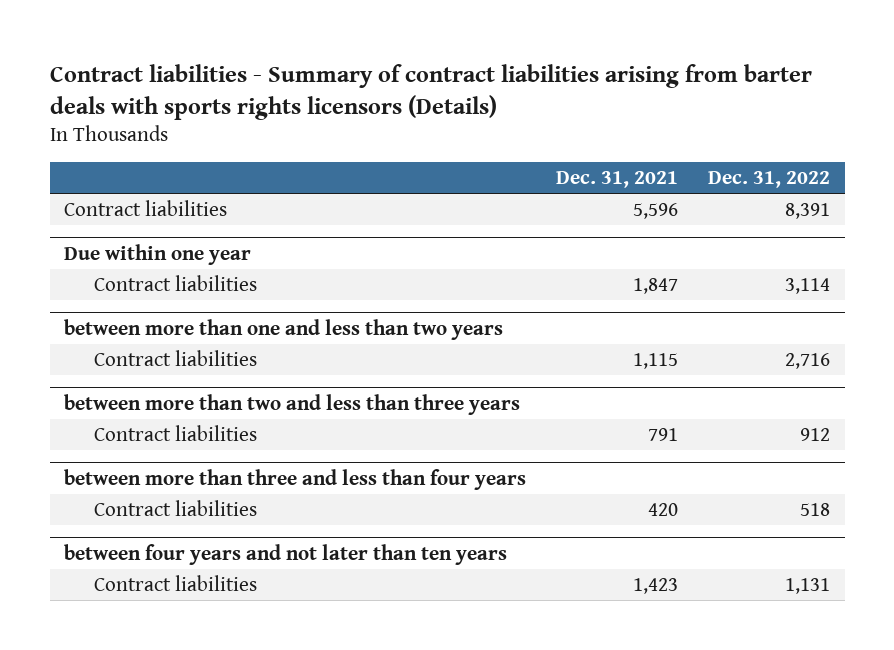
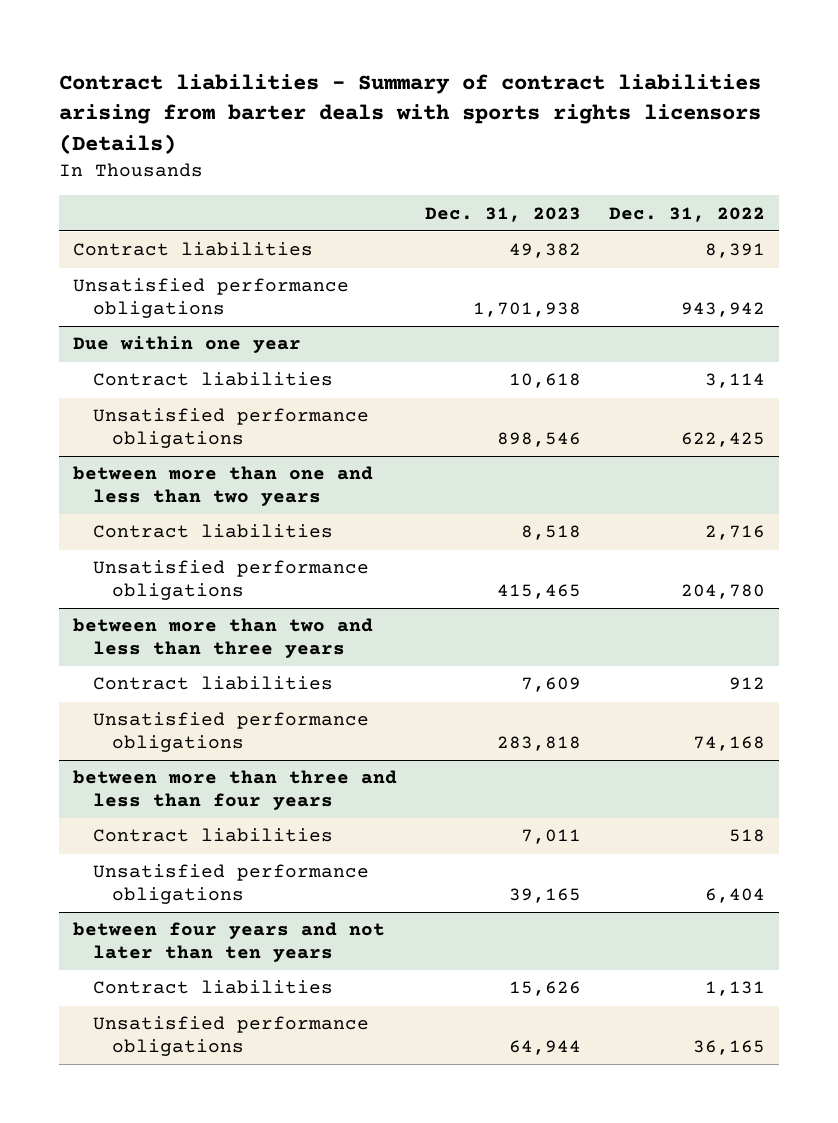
[556,170,679,188] Dec. 31, 2021 -> none
none -> [425,206,582,222] Dec. 31, 2023
none -> [73,278,350,319] Unsatisfied performance obligations
none -> [92,408,369,449] Unsatisfied performance obligations
none -> [92,560,369,601] Unsatisfied performance obligations
none -> [92,712,369,753] Unsatisfied performance obligations
none -> [92,864,369,905] Unsatisfied performance obligations
none -> [92,1016,369,1057] Unsatisfied performance obligations

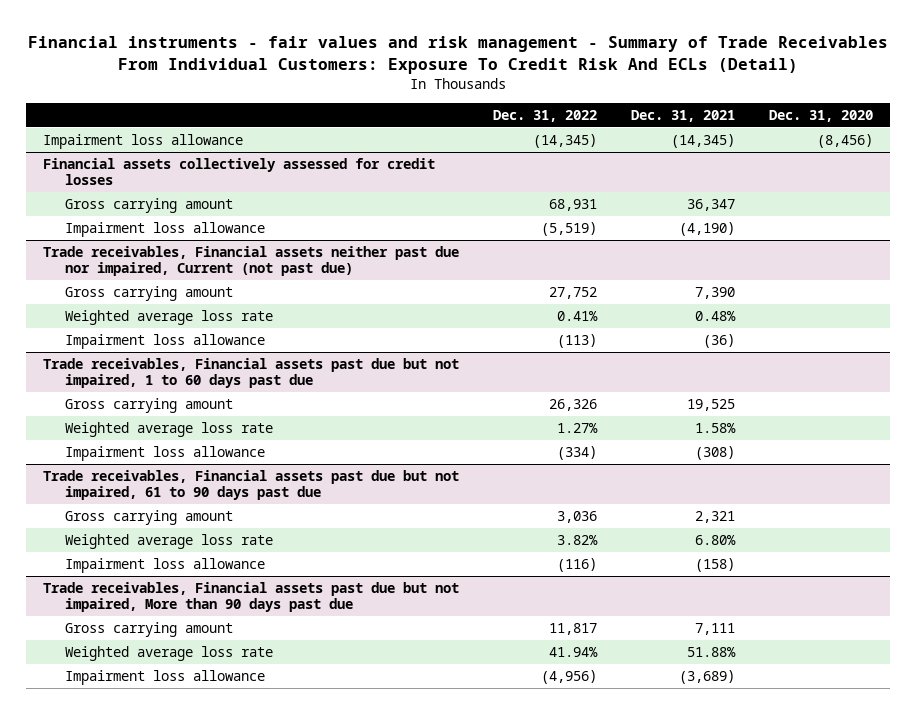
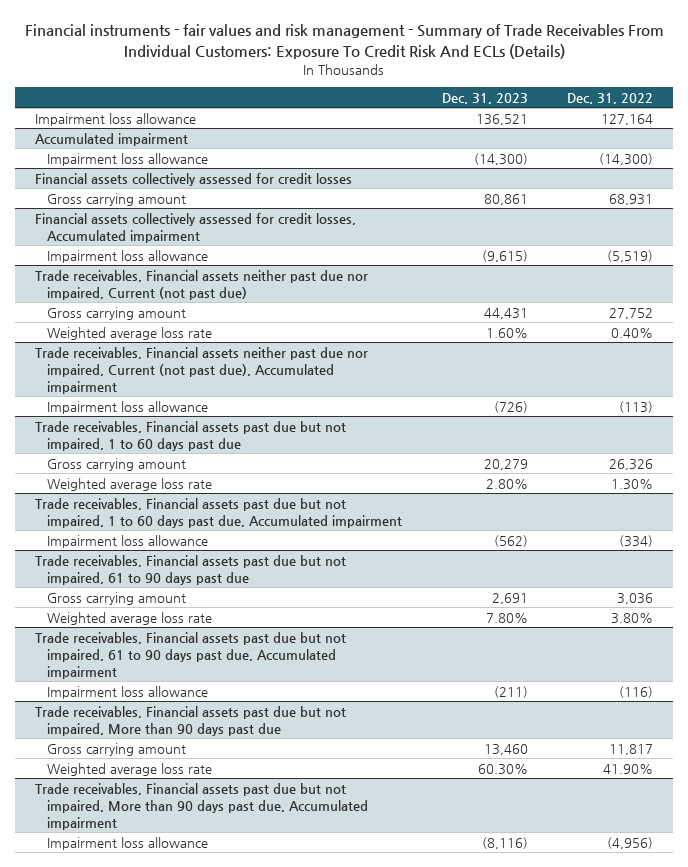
[28,36,889,75] Financial instruments - fair values and risk management - Summary of Trade Receivables From Individual Customers: Exposure To Credit Risk And ECLs (Detail) -> [24,24,664,59] Financial instruments - fair values and risk management - Summary of Trade Receivables From Individual Customers: Exposure To Credit Risk And ECLs (Details)
[630,110,735,123] Dec. 31, 2021 -> none
[768,110,873,123] Dec. 31, 2020 -> none
none -> [441,92,528,104] Dec. 31, 2023
[533,133,598,148] (14,345) -> [601,113,654,125] 127,164
none -> [34,132,188,146] Accumulated impairment
none -> [47,152,209,166] Impairment loss allowance
none -> [34,212,356,243] Financial assets collectively assessed for credit losses, Accumulated impairment
[557,310,599,321] 0.41% -> [611,327,654,338] 0.40%
none -> [34,346,368,394] Trade receivables, Financial assets neither past due nor impaired, Current (not past due), Accumulated impairment
[557,422,599,433] 1.27% -> [611,478,654,490] 1.30%
none -> [34,497,403,528] Trade receivables, Financial assets past due but not impaired, 1 to 60 days past due, Accumulated impairment
[557,534,599,545] 3.82% -> [611,612,654,624] 3.80%
none -> [34,631,346,679] Trade receivables, Financial assets past due but not impaired, 61 to 90 days past due, Accumulated impairment
[549,646,599,657] 41.94% -> [603,763,654,774] 41.90%
none -> [34,782,369,830] Trade receivables, Financial assets past due but not impaired, More than 90 days past due, Accumulated impairment

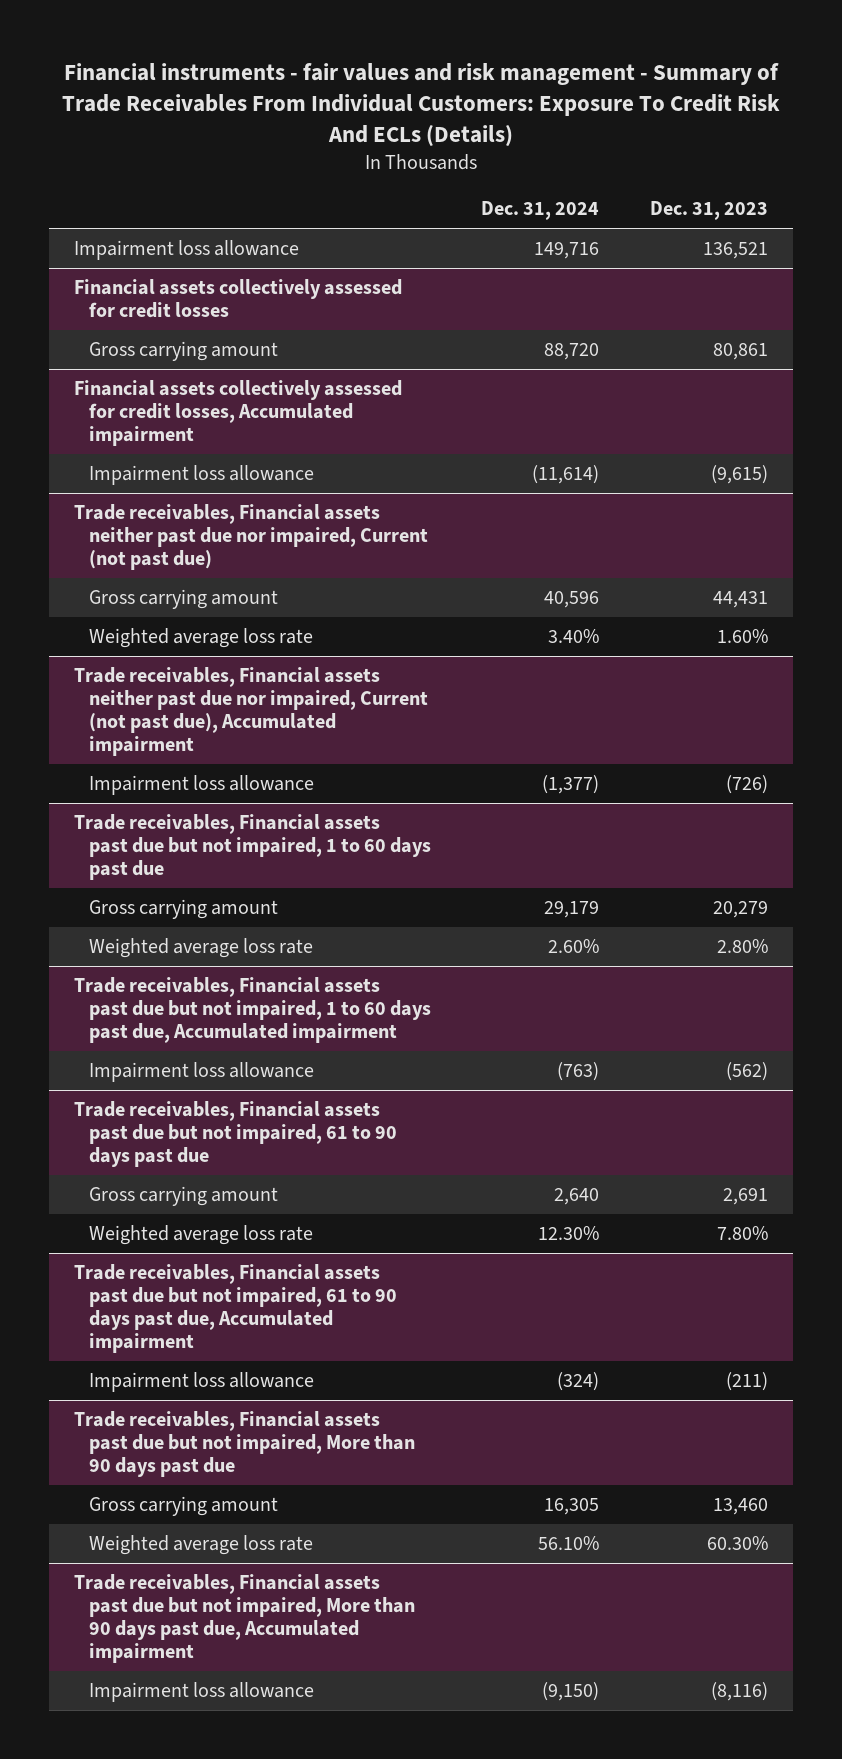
[567,92,654,104] Dec. 31, 2022 -> none
none -> [481,201,600,221] Dec. 31, 2024
[34,132,188,146] Accumulated impairment -> none
[47,152,209,166] Impairment loss allowance -> none

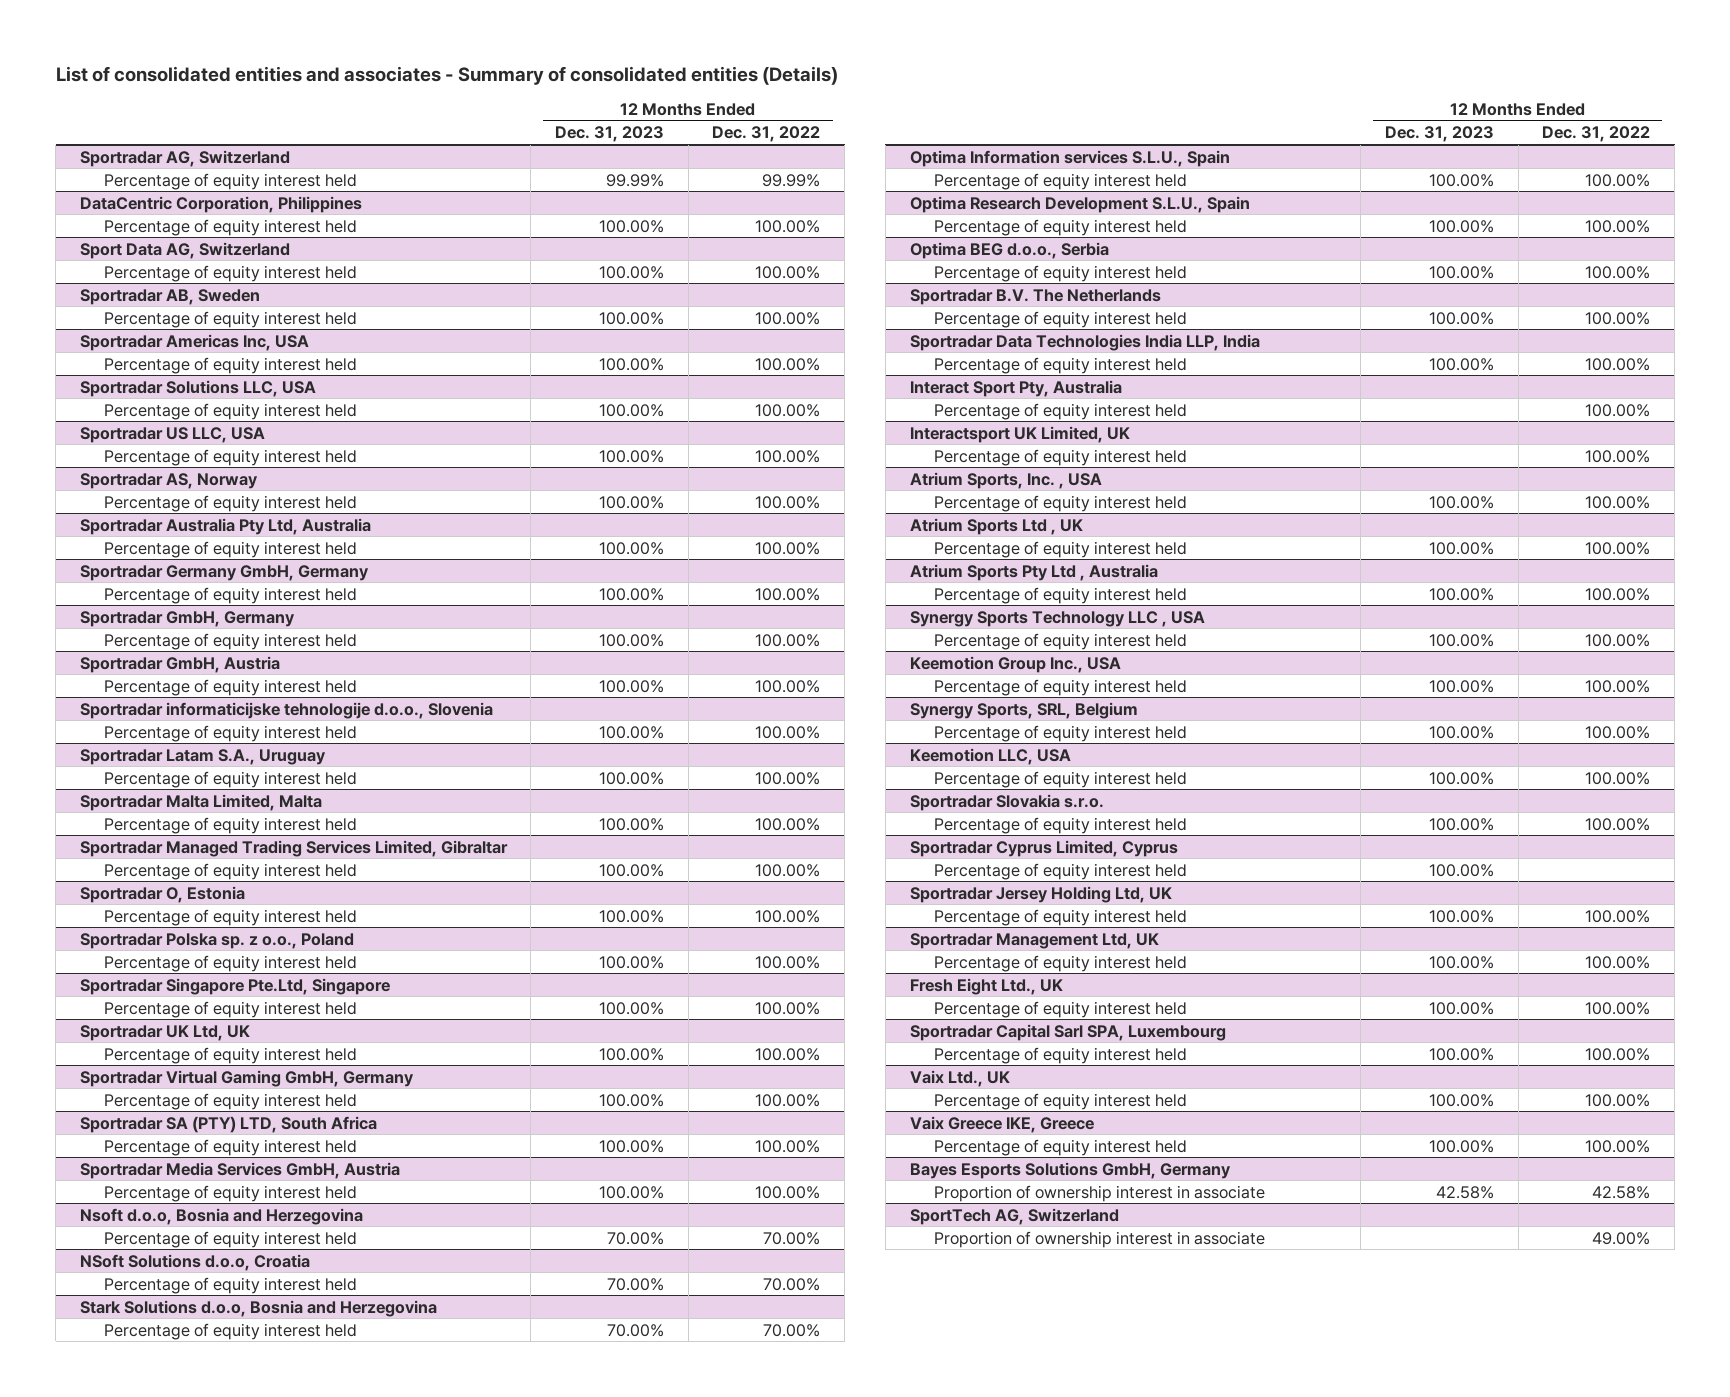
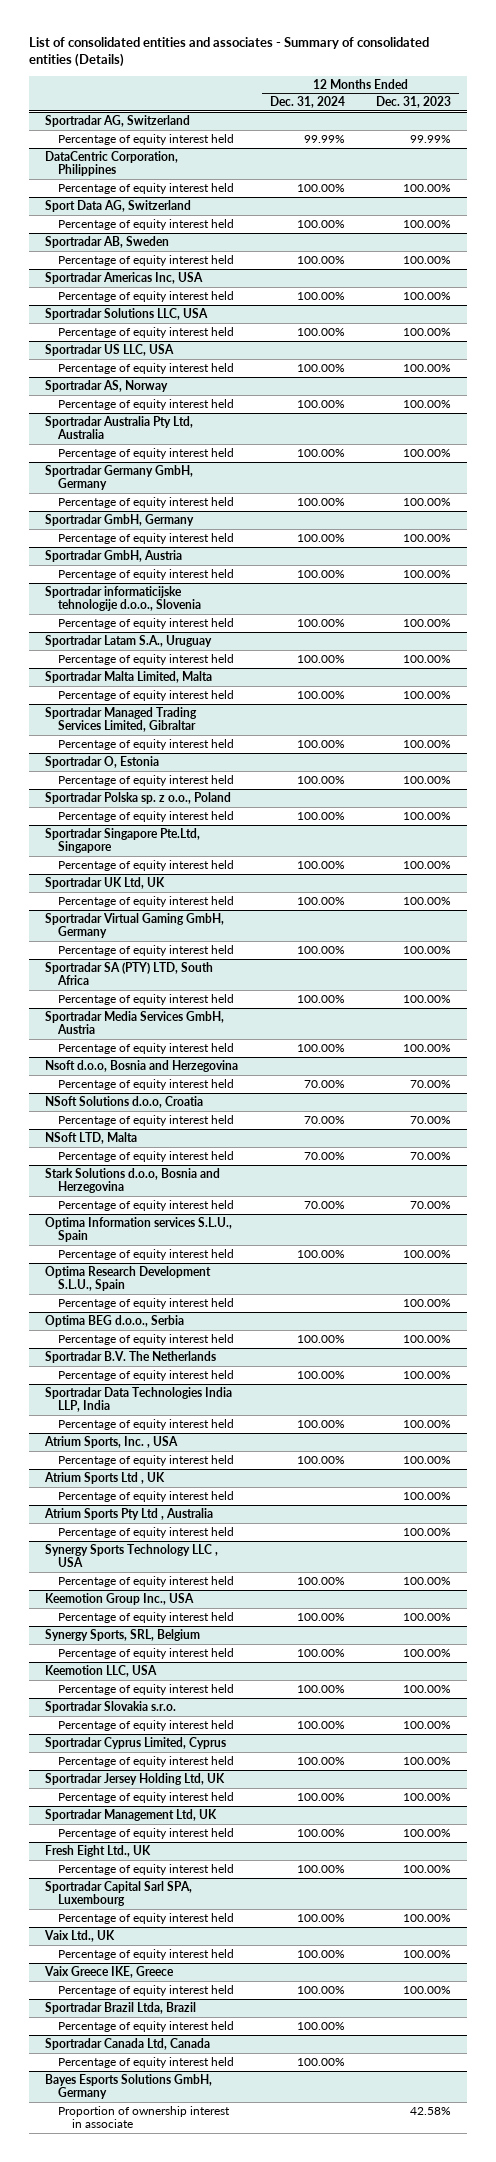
[712,126,821,143] Dec. 31, 2022 -> none
none -> [269,96,345,109] Dec. 31, 2024
none -> [44,1131,137,1144] NSoft LTD, Malta
none -> [58,1150,235,1162] Percentage of equity interest held
[909,379,1122,397] Interact Sport Pty, Australia -> none
[933,402,1187,420] Percentage of equity interest held -> none
[909,425,1130,443] Interactsport UK Limited, UK -> none
[933,448,1187,466] Percentage of equity interest held -> none
none -> [44,2001,196,2014] Sportradar Brazil Ltda, Brazil
none -> [58,2020,235,2032] Percentage of equity interest held
none -> [44,2037,210,2050] Sportradar Canada Ltd, Canada
none -> [58,2056,235,2068] Percentage of equity interest held
[909,1207,1119,1225] SportTech AG, Switzerland -> none
[933,1230,1265,1248] Proportion of ownership interest in associate -> none

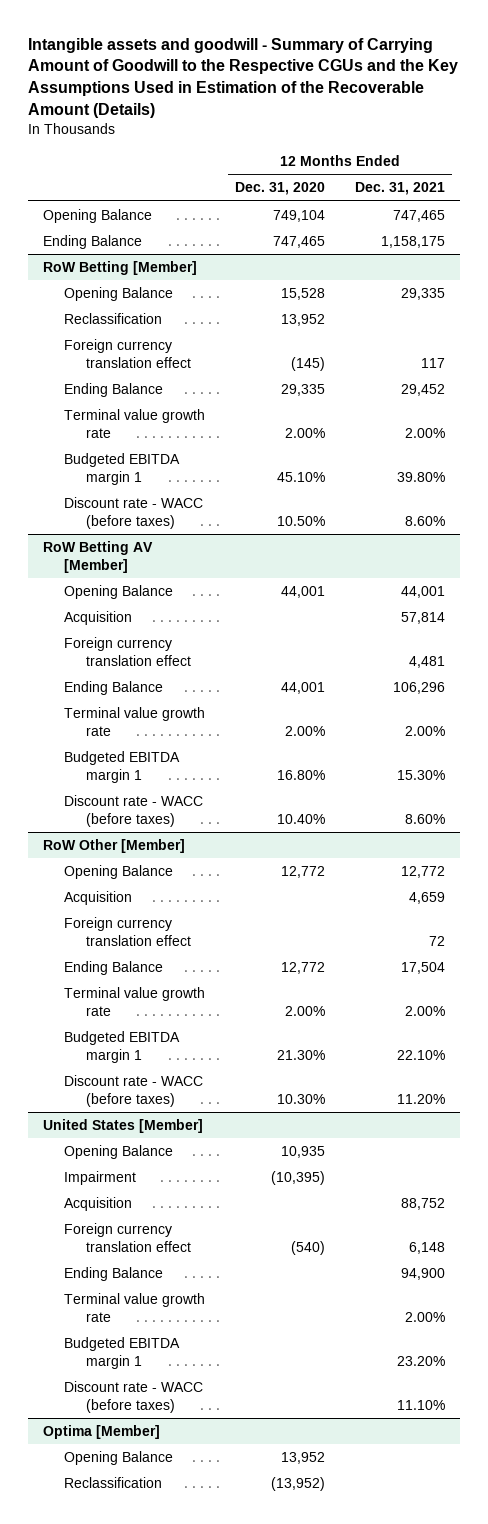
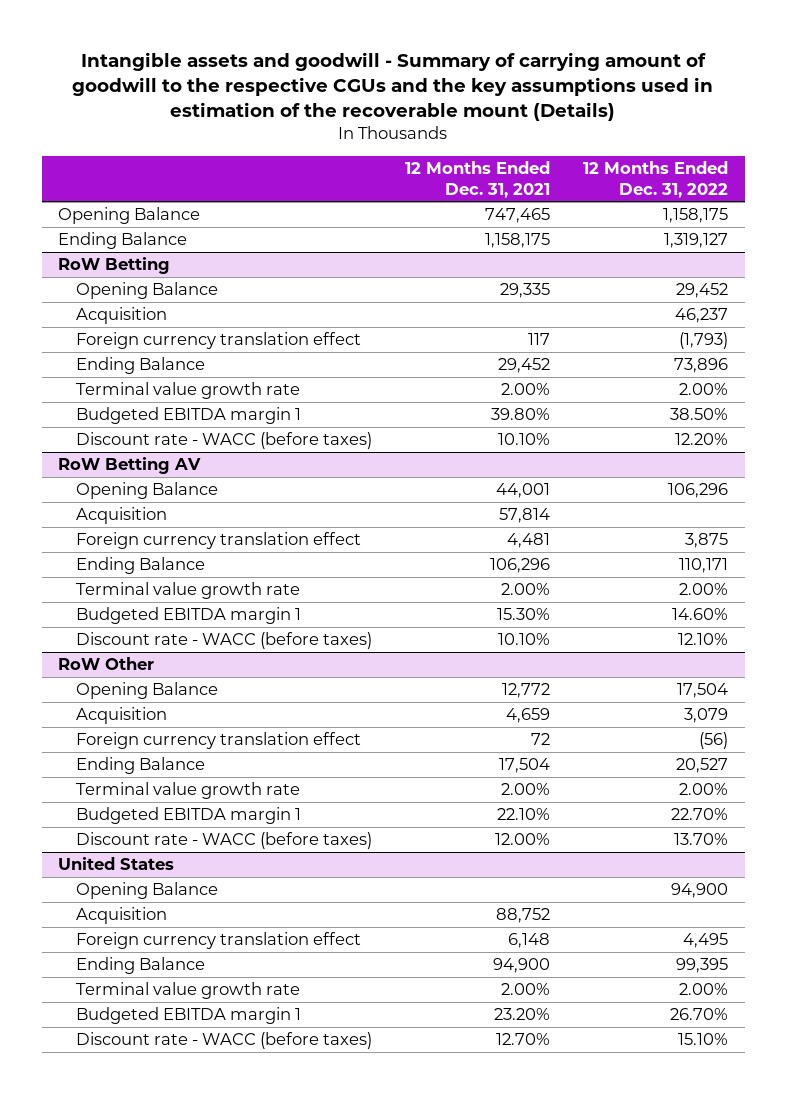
[27,37,458,119] Intangible assets and goodwill - Summary of Carrying Amount of Goodwill to the Respective CGUs and the Key Assumptions Used in Estimation of the Recoverable Amount (Details) -> [72,51,714,122] Intangible assets and goodwill - Summary of carrying amount of goodwill to the respective CGUs and the key assumptions used in estimation of the recoverable mount (Details)
[235,182,326,196] Dec. 31, 2020 -> none
none -> [583,160,729,198] 12 Months Ended Dec. 31, 2022
[42,260,197,275] RoW Betting [Member] -> [58,257,171,275] RoW Betting
[64,312,163,324] Reclassification -> none
none -> [75,307,167,325] Acquisition
[405,515,446,526] 8.60% -> [498,433,551,446] 10.10%
[42,540,153,573] RoW Betting AV [Member] -> [58,457,202,475] RoW Betting AV
[405,813,446,824] 8.60% -> [498,633,551,646] 10.10%
[42,838,185,853] RoW Other [Member] -> [58,657,155,671] RoW Other
[397,1093,446,1104] 11.20% -> [495,833,551,846] 12.00%
[42,1118,203,1133] United States [Member] -> [58,857,175,871] United States
[64,1170,137,1185] Impairment -> none
[42,1424,160,1439] Optima [Member] -> none
[64,1450,174,1465] Opening Balance -> none
[64,1476,163,1488] Reclassification -> none
[397,1399,446,1410] 11.10% -> [496,1033,551,1046] 12.70%

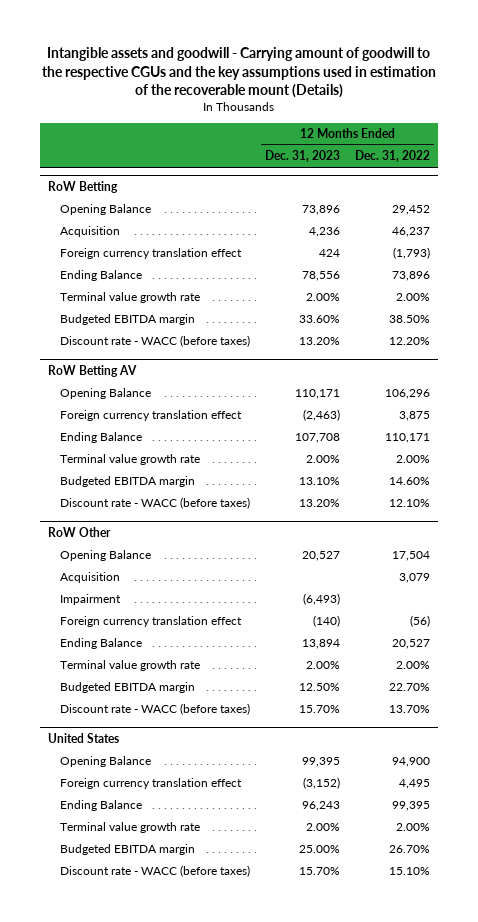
[72,51,714,122] Intangible assets and goodwill - Summary of carrying amount of goodwill to the respective CGUs and the key assumptions used in estimation of the recoverable mount (Details) -> [41,47,436,98] Intangible assets and goodwill - Carrying amount of goodwill to the respective CGUs and the key assumptions used in estimation of the recoverable mount (Details)
[405,160,551,198] 12 Months Ended Dec. 31, 2021 -> none
none -> [265,150,341,163] Dec. 31, 2023
[58,207,201,225] Opening Balance -> none
[58,232,188,250] Ending Balance -> none
[75,407,301,425] Budgeted EBITDA margin 1 -> [59,314,195,326] Budgeted EBITDA margin
[75,507,167,525] Acquisition -> none
[75,607,301,625] Budgeted EBITDA margin 1 -> [59,476,195,488] Budgeted EBITDA margin
none -> [59,594,121,606] Impairment
[75,807,301,825] Budgeted EBITDA margin 1 -> [59,682,195,694] Budgeted EBITDA margin
[75,907,167,925] Acquisition -> none
[75,1007,301,1025] Budgeted EBITDA margin 1 -> [59,844,195,856] Budgeted EBITDA margin

